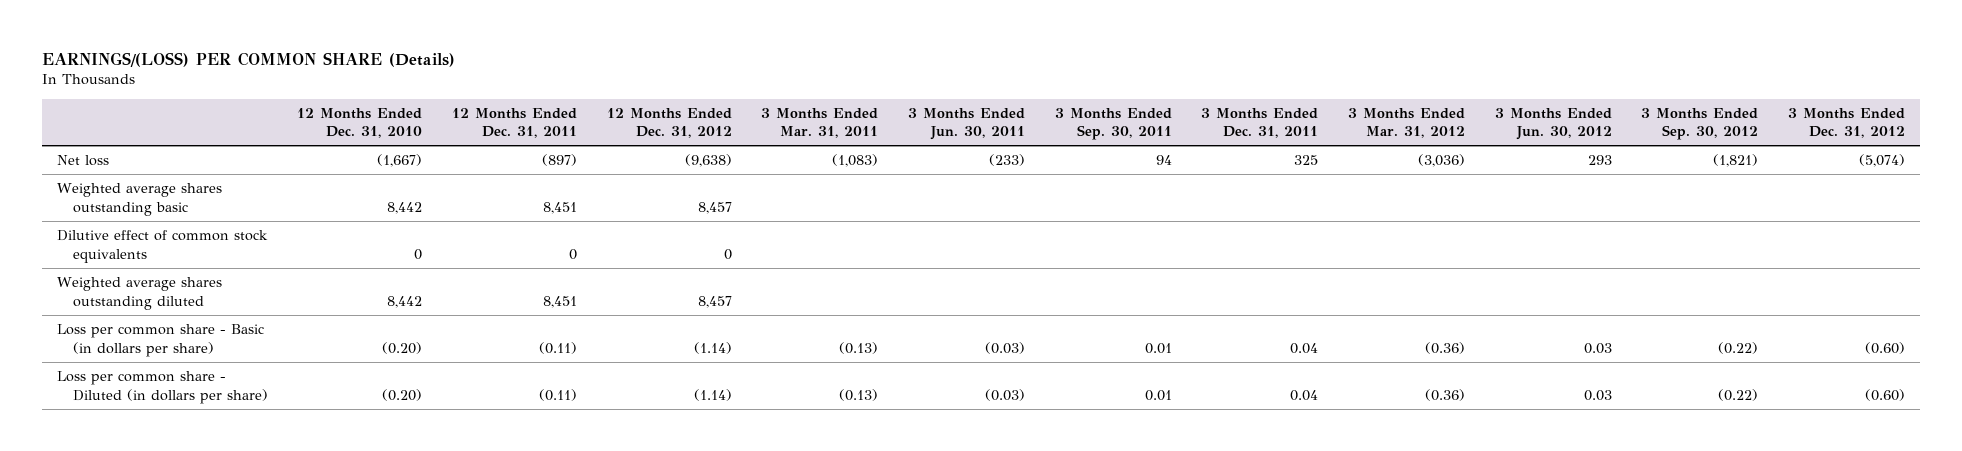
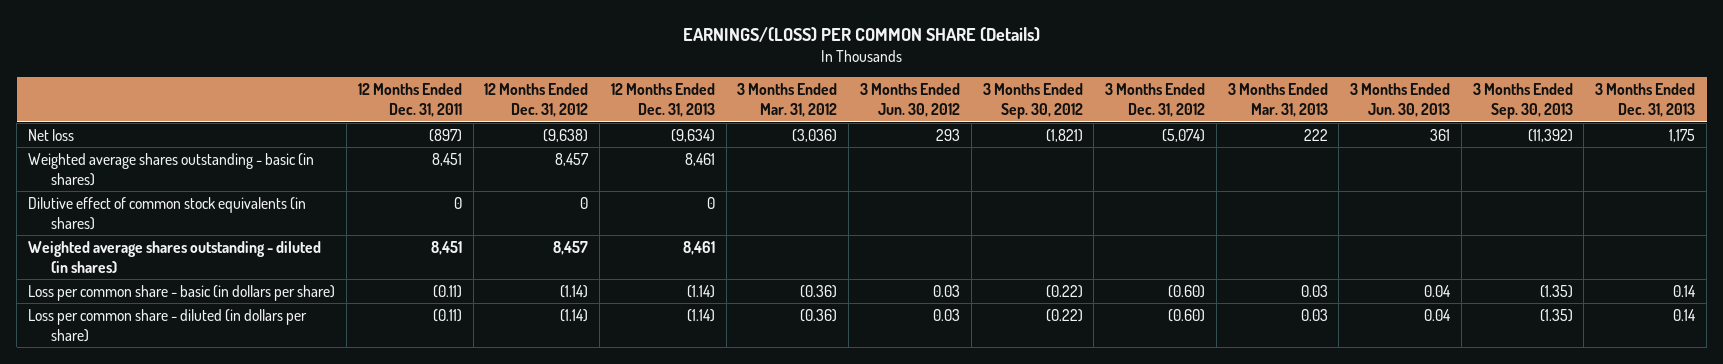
[297,107,423,139] 12 Months Ended Dec. 31, 2010 -> none
[761,107,879,139] 3 Months Ended Mar. 31, 2011 -> none
[907,107,1025,141] 3 Months Ended Jun. 30, 2011 -> none
[1054,107,1172,141] 3 Months Ended Sep. 30, 2011 -> none
[1201,107,1319,139] 3 Months Ended Dec. 31, 2011 -> none
none -> [610,83,715,118] 12 Months Ended Dec. 31, 2013
none -> [1227,83,1328,118] 3 Months Ended Mar. 31, 2013
none -> [1350,83,1451,118] 3 Months Ended Jun. 30, 2013
none -> [1472,83,1573,120] 3 Months Ended Sep. 30, 2013
none -> [1595,83,1696,118] 3 Months Ended Dec. 31, 2013
[56,183,222,216] Weighted average shares outstanding basic -> [28,152,315,186] Weighted average shares outstanding - basic (in shares)
[56,230,268,263] Dilutive effect of common stock equivalents -> [28,196,307,230] Dilutive effect of common stock equivalents (in shares)
[56,277,222,310] Weighted average shares outstanding diluted -> [28,240,322,273] Weighted average shares outstanding - diluted (in shares)
[56,324,264,357] Loss per common share - Basic (in dollars per share) -> [28,284,336,301] Loss per common share - basic (in dollars per share)
[56,371,268,404] Loss per common share - Diluted (in dollars per share) -> [28,308,308,342] Loss per common share - diluted (in dollars per share)

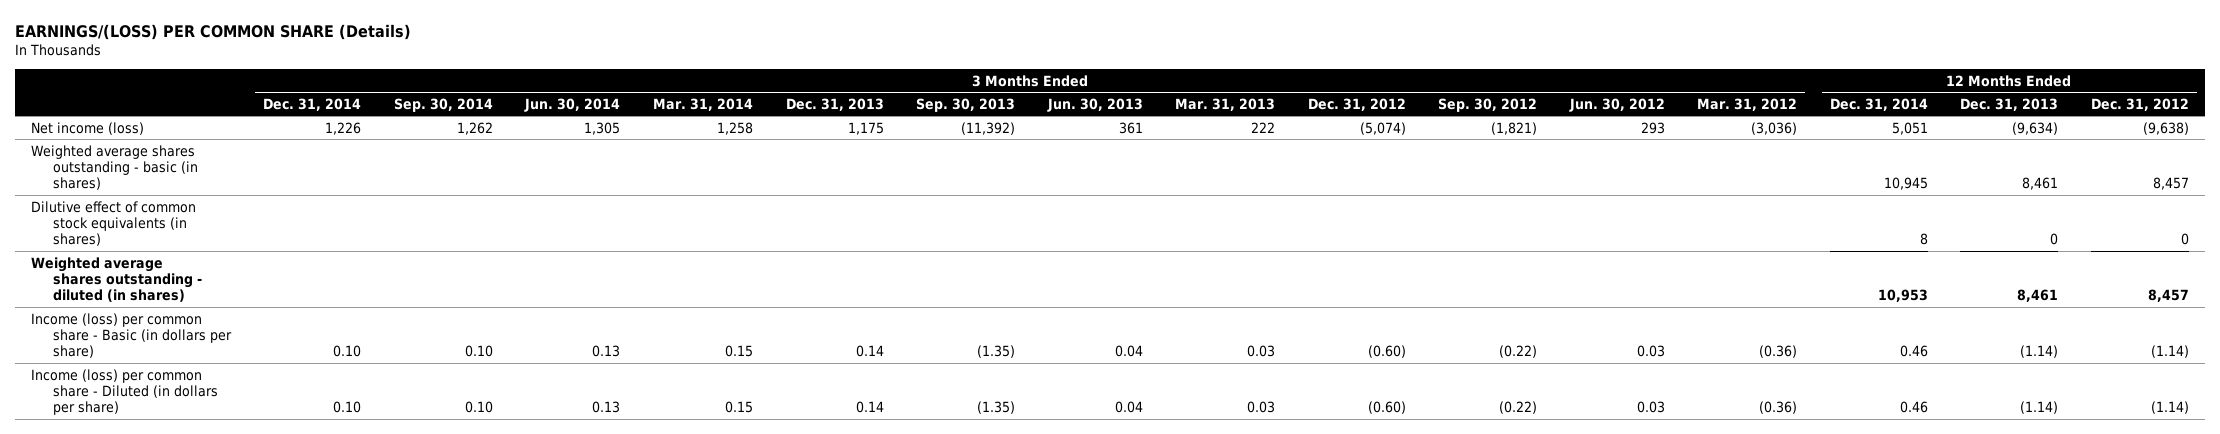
[357,83,462,118] 12 Months Ended Dec. 31, 2011 -> none
none -> [263,97,362,111] Dec. 31, 2014
none -> [393,97,493,112] Sep. 30, 2014
none -> [524,97,621,112] Jun. 30, 2014
none -> [652,97,753,111] Mar. 31, 2014
none -> [1829,97,1928,111] Dec. 31, 2014
[28,128,75,141] Net loss -> [31,121,145,135] Net income (loss)
[28,284,336,301] Loss per common share - basic (in dollars per share) -> [31,312,232,359] Income (loss) per common share - Basic (in dollars per share)
[28,308,308,342] Loss per common share - diluted (in dollars per share) -> [31,368,218,416] Income (loss) per common share - Diluted (in dollars per share)

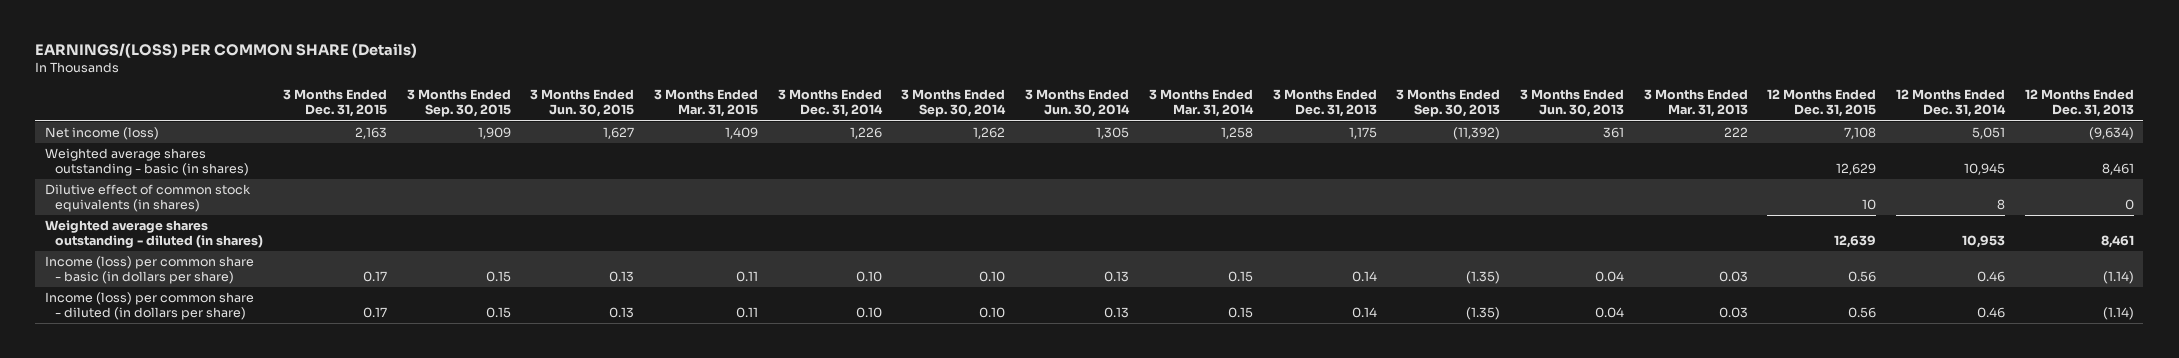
[1307,97,1406,111] Dec. 31, 2012 -> none
[1438,97,1538,112] Sep. 30, 2012 -> none
[1568,97,1665,112] Jun. 30, 2012 -> none
[1697,97,1798,111] Mar. 31, 2012 -> none
[2090,97,2189,111] Dec. 31, 2012 -> none
none -> [283,89,388,118] 3 Months Ended Dec. 31, 2015
none -> [406,89,511,118] 3 Months Ended Sep. 30, 2015
none -> [530,89,635,118] 3 Months Ended Jun. 30, 2015
none -> [654,89,759,118] 3 Months Ended Mar. 31, 2015
none -> [1767,89,1877,118] 12 Months Ended Dec. 31, 2015
[31,312,232,359] Income (loss) per common share - Basic (in dollars per share) -> [45,256,255,285] Income (loss) per common share - basic (in dollars per share)
[31,368,218,416] Income (loss) per common share - Diluted (in dollars per share) -> [45,292,255,321] Income (loss) per common share - diluted (in dollars per share)

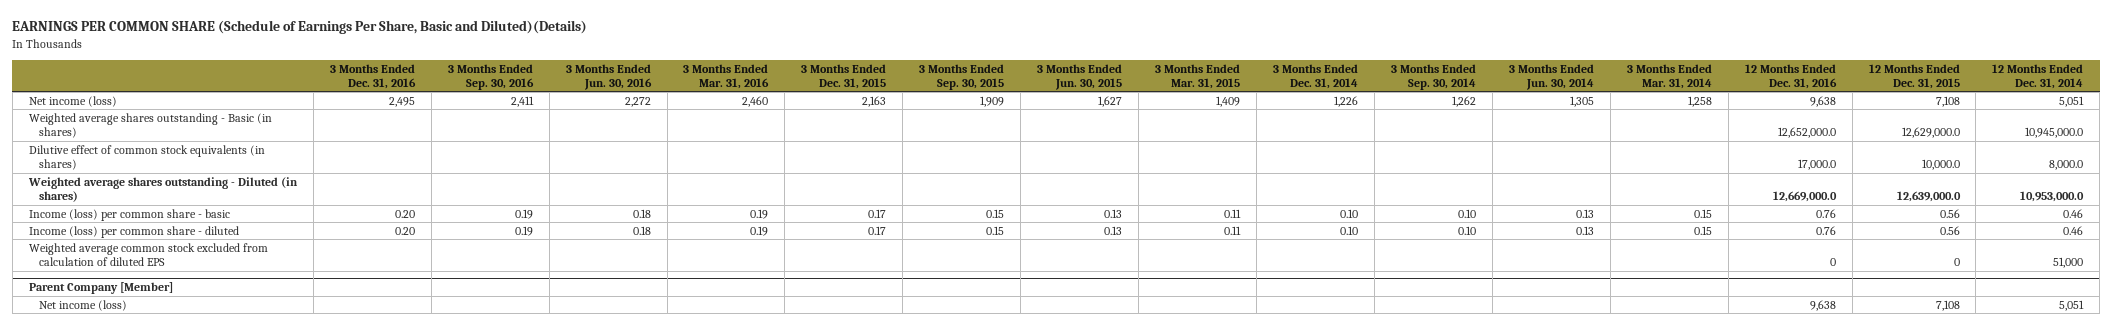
[35,42,418,58] EARNINGS/(LOSS) PER COMMON SHARE (Details) -> [12,20,588,35] EARNINGS PER COMMON SHARE (Schedule of Earnings Per Share, Basic and Diluted)(Details)
[1272,89,1377,118] 3 Months Ended Dec. 31, 2013 -> none
[1396,89,1501,118] 3 Months Ended Sep. 30, 2013 -> none
[1519,89,1624,118] 3 Months Ended Jun. 30, 2013 -> none
[1643,89,1748,118] 3 Months Ended Mar. 31, 2013 -> none
[2024,89,2134,118] 12 Months Ended Dec. 31, 2013 -> none
none -> [329,63,416,89] 3 Months Ended Dec. 31, 2016
none -> [447,63,534,90] 3 Months Ended Sep. 30, 2016
none -> [565,63,652,90] 3 Months Ended Jun. 30, 2016
none -> [683,63,770,89] 3 Months Ended Mar. 31, 2016
none -> [1744,63,1837,89] 12 Months Ended Dec. 31, 2016
[45,148,250,177] Weighted average shares outstanding - basic (in shares) -> [28,112,272,138] Weighted average shares outstanding - Basic (in shares)
[1836,163,1877,176] 12,629 -> [1901,126,1960,138] 12,629,000.0
[1963,163,2005,176] 10,945 -> [2025,126,2084,138] 10,945,000.0
[1862,199,1877,211] 10 -> [1921,158,1960,170] 10,000.0
[1996,199,2005,211] 8 -> [2049,159,2084,170] 8,000.0
[45,220,264,249] Weighted average shares outstanding - diluted (in shares) -> [27,176,298,202] Weighted average shares outstanding - Diluted (in shares)
[1834,235,1877,249] 12,639 -> [1896,190,1961,202] 12,639,000.0
[1961,235,2005,249] 10,953 -> [2020,190,2085,202] 10,953,000.0
[45,256,255,285] Income (loss) per common share - basic (in dollars per share) -> [28,208,230,221] Income (loss) per common share - basic
[45,292,255,321] Income (loss) per common share - diluted (in dollars per share) -> [28,225,239,238] Income (loss) per common share - diluted
none -> [28,242,268,266] Weighted average common stock excluded from calculation of diluted EPS
none -> [28,281,173,294] Parent Company [Member]
none -> [39,299,128,311] Net income (loss)

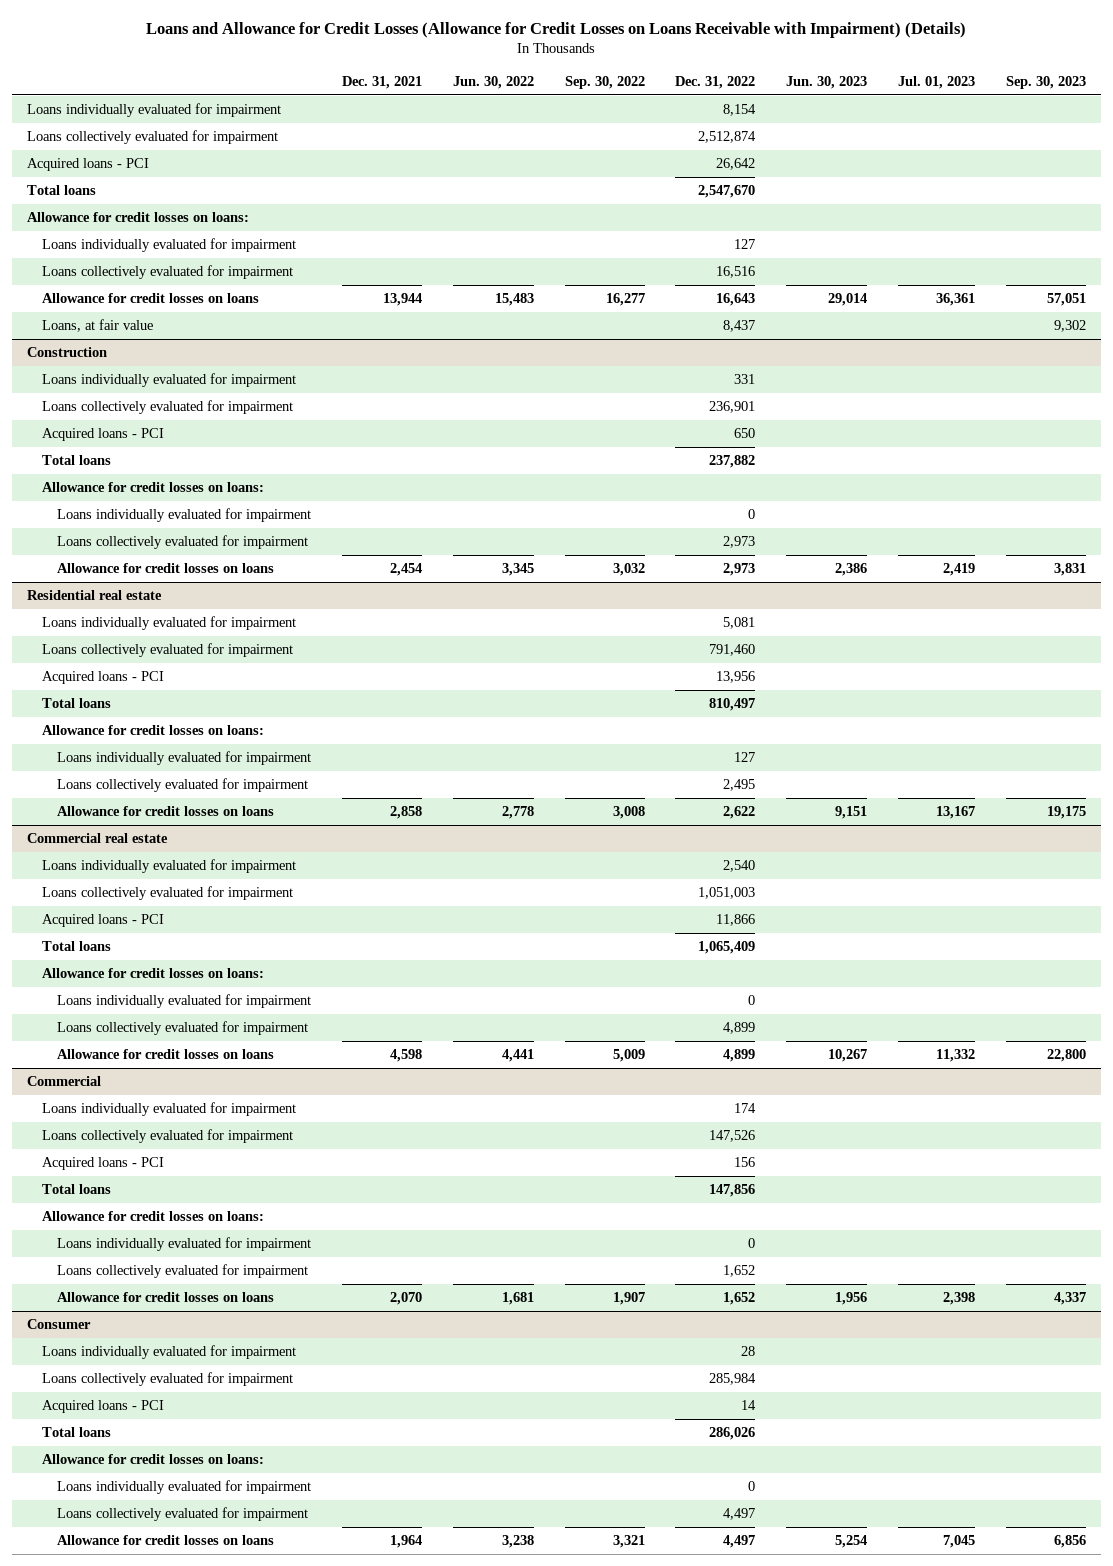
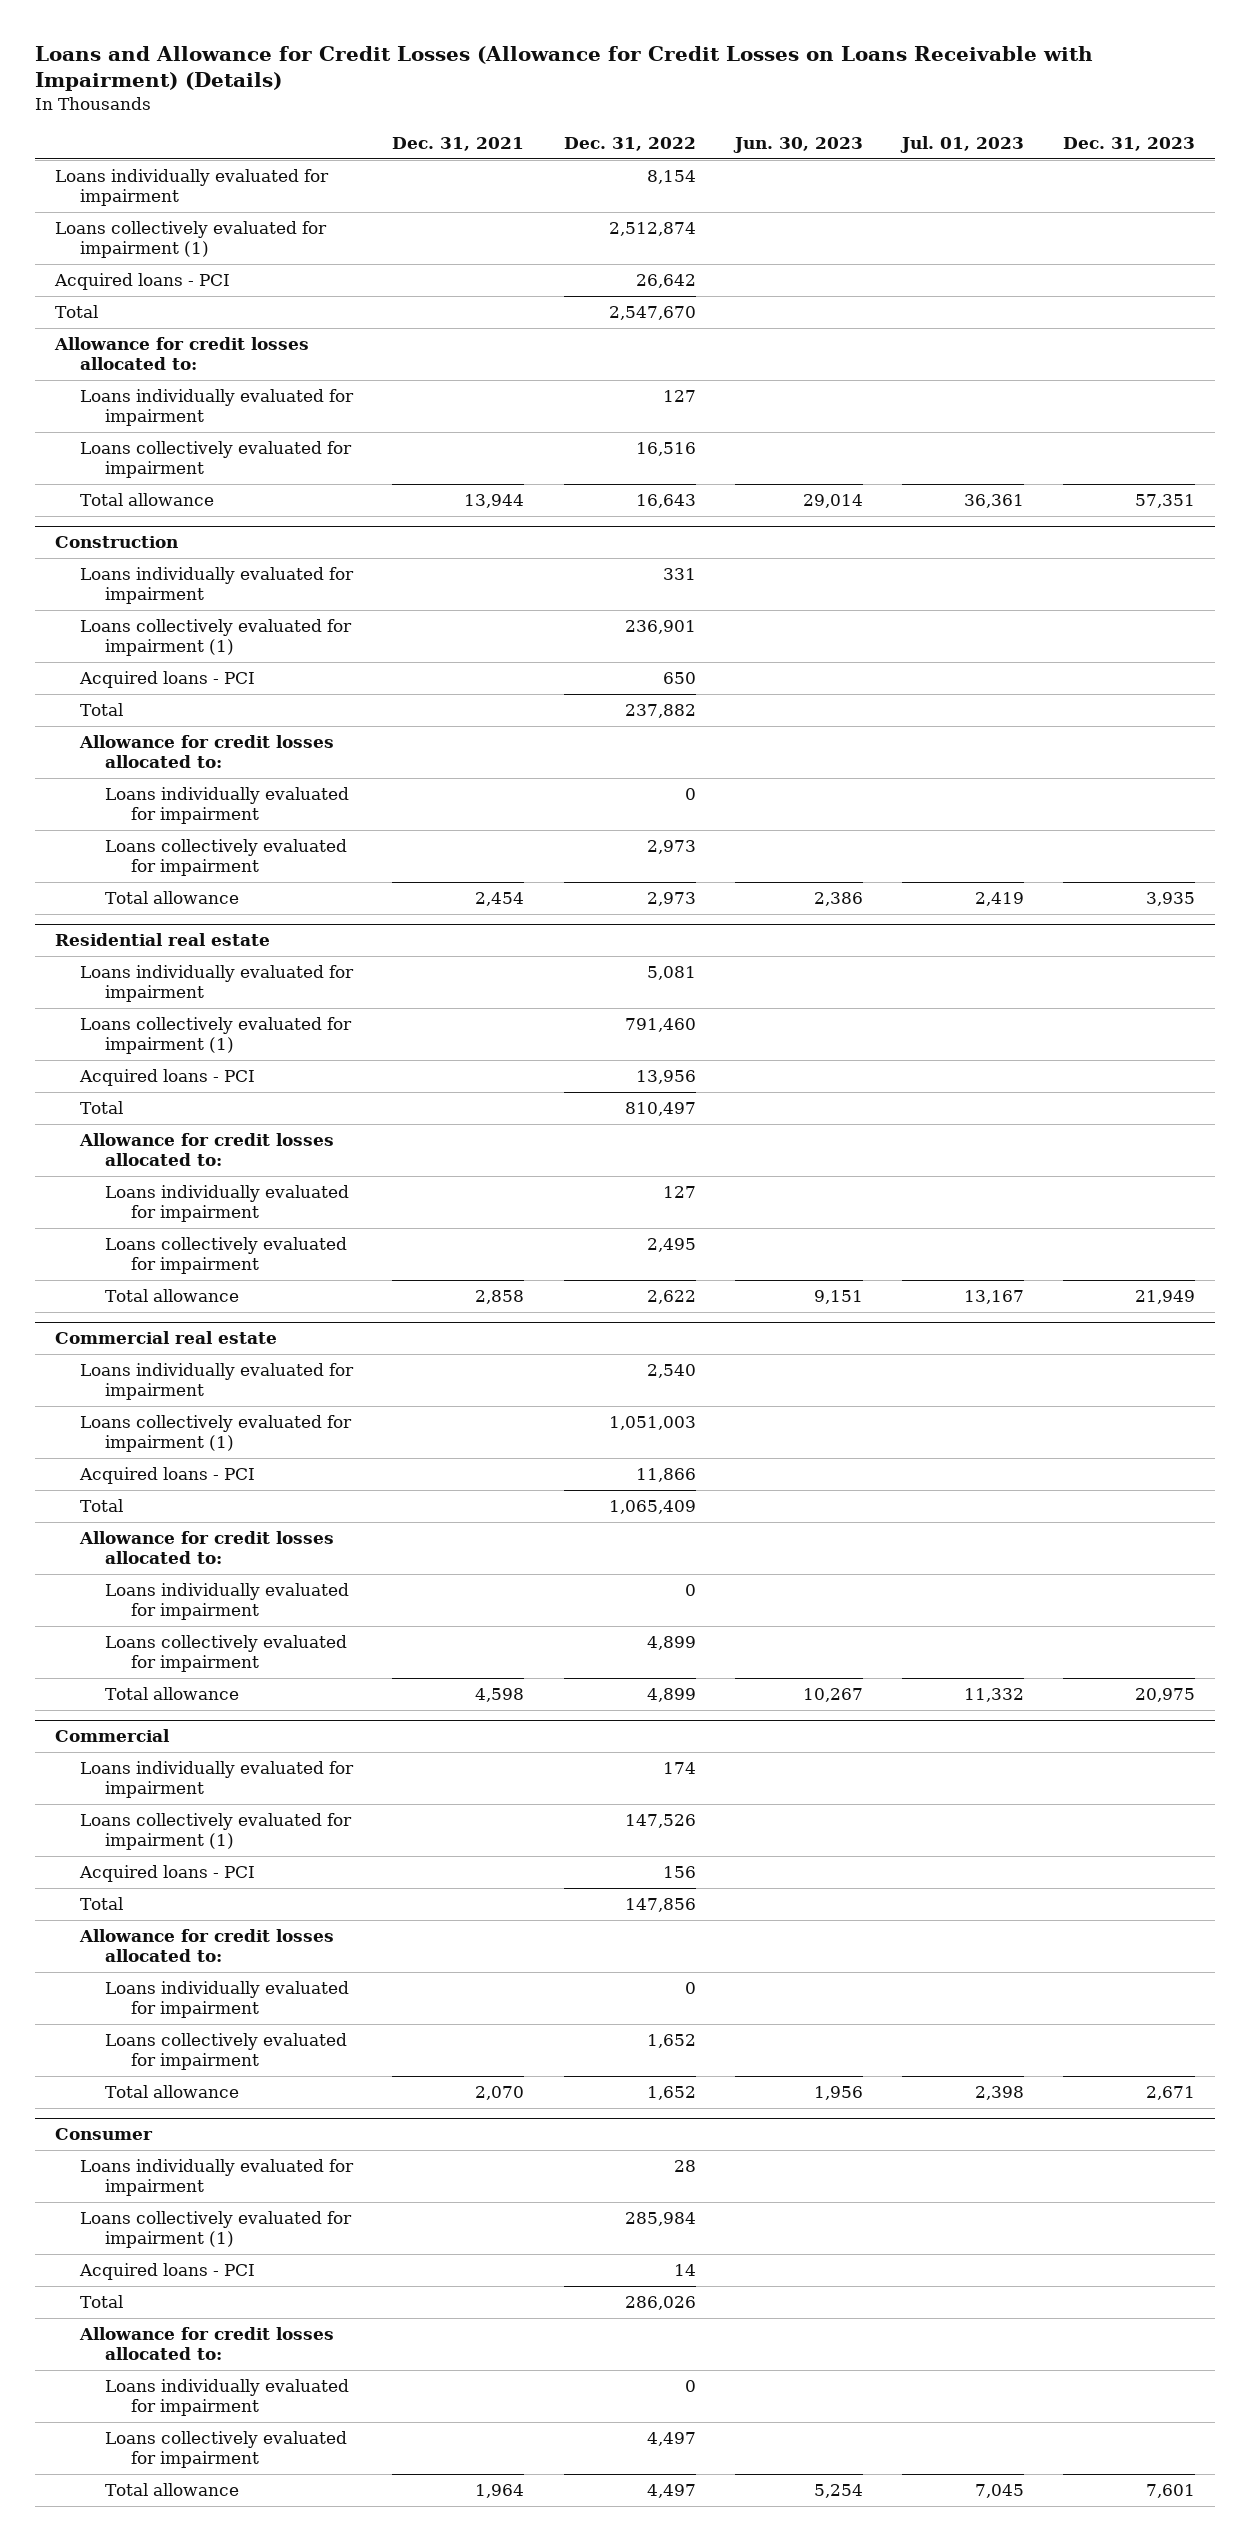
[452,75,534,89] Jun. 30, 2022 -> none
[564,75,645,89] Sep. 30, 2022 -> none
[1005,75,1086,89] Sep. 30, 2023 -> none
none -> [1063,137,1196,152] Dec. 31, 2023
[27,130,279,145] Loans collectively evaluated for impairment -> [54,220,327,259] Loans collectively evaluated for impairment (1)
[27,185,97,196] Total loans -> [54,304,98,318] Total
[27,212,250,223] Allowance for credit losses on loans: -> [53,336,309,371] Allowance for credit losses allocated to:
[42,319,154,333] Loans, at fair value -> none
[42,293,260,304] Allowance for credit losses on loans -> [80,492,215,506] Total allowance
[42,400,294,415] Loans collectively evaluated for impairment -> [80,618,353,657] Loans collectively evaluated for impairment (1)
[42,455,112,466] Total loans -> [80,702,124,716] Total
[42,482,265,493] Allowance for credit losses on loans: -> [79,734,335,769] Allowance for credit losses allocated to:
[57,563,275,574] Allowance for credit losses on loans -> [105,890,240,904] Total allowance
[42,643,294,658] Loans collectively evaluated for impairment -> [80,1016,353,1055] Loans collectively evaluated for impairment (1)
[42,698,112,709] Total loans -> [80,1100,124,1114] Total
[42,725,265,736] Allowance for credit losses on loans: -> [79,1132,335,1167] Allowance for credit losses allocated to:
[57,806,275,817] Allowance for credit losses on loans -> [105,1288,240,1302] Total allowance
[42,886,294,901] Loans collectively evaluated for impairment -> [80,1414,353,1453] Loans collectively evaluated for impairment (1)
[42,941,112,952] Total loans -> [80,1498,124,1512] Total
[42,968,265,979] Allowance for credit losses on loans: -> [79,1530,335,1565] Allowance for credit losses allocated to:
[57,1049,275,1060] Allowance for credit losses on loans -> [105,1686,240,1700] Total allowance
[42,1129,294,1144] Loans collectively evaluated for impairment -> [80,1812,353,1851] Loans collectively evaluated for impairment (1)
[42,1184,112,1195] Total loans -> [80,1896,124,1910] Total
[42,1211,265,1222] Allowance for credit losses on loans: -> [79,1928,335,1963] Allowance for credit losses allocated to:
[57,1292,275,1303] Allowance for credit losses on loans -> [105,2084,240,2098] Total allowance
[42,1372,294,1387] Loans collectively evaluated for impairment -> [80,2210,353,2249] Loans collectively evaluated for impairment (1)
[42,1427,112,1438] Total loans -> [80,2294,124,2308] Total
[42,1454,265,1465] Allowance for credit losses on loans: -> [79,2326,335,2361] Allowance for credit losses allocated to:
[57,1535,275,1546] Allowance for credit losses on loans -> [105,2482,240,2496] Total allowance

